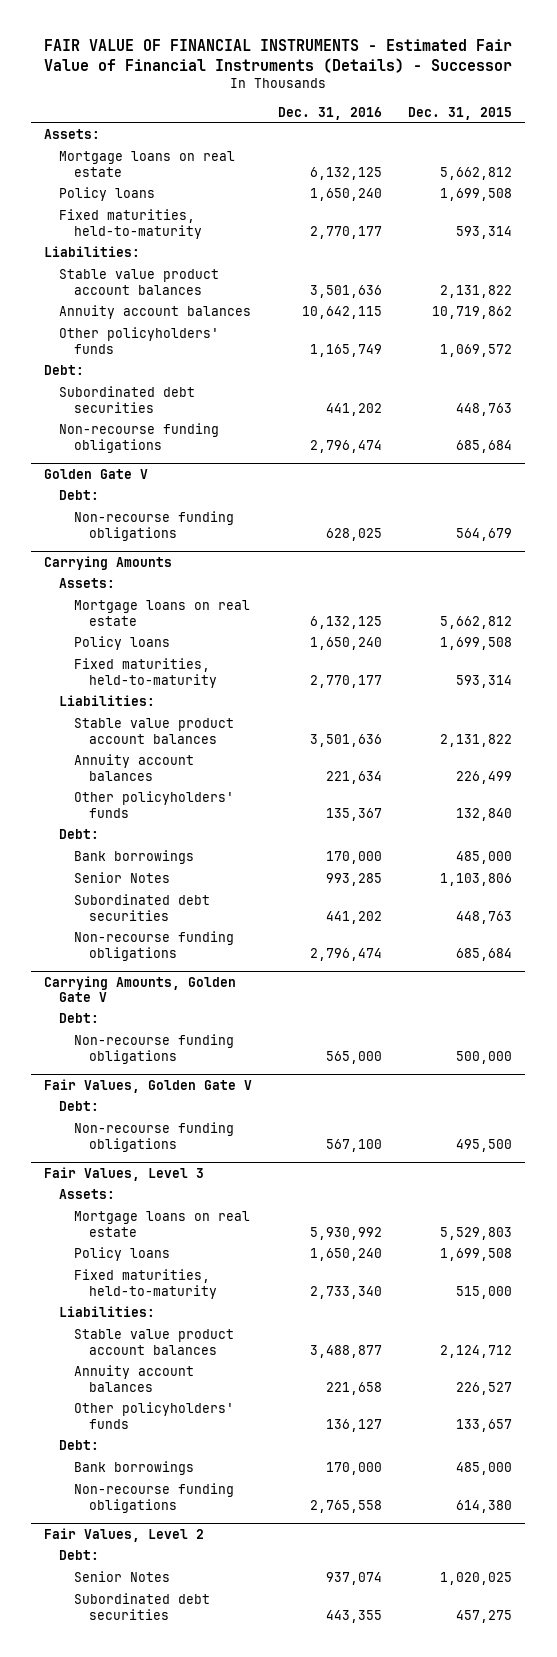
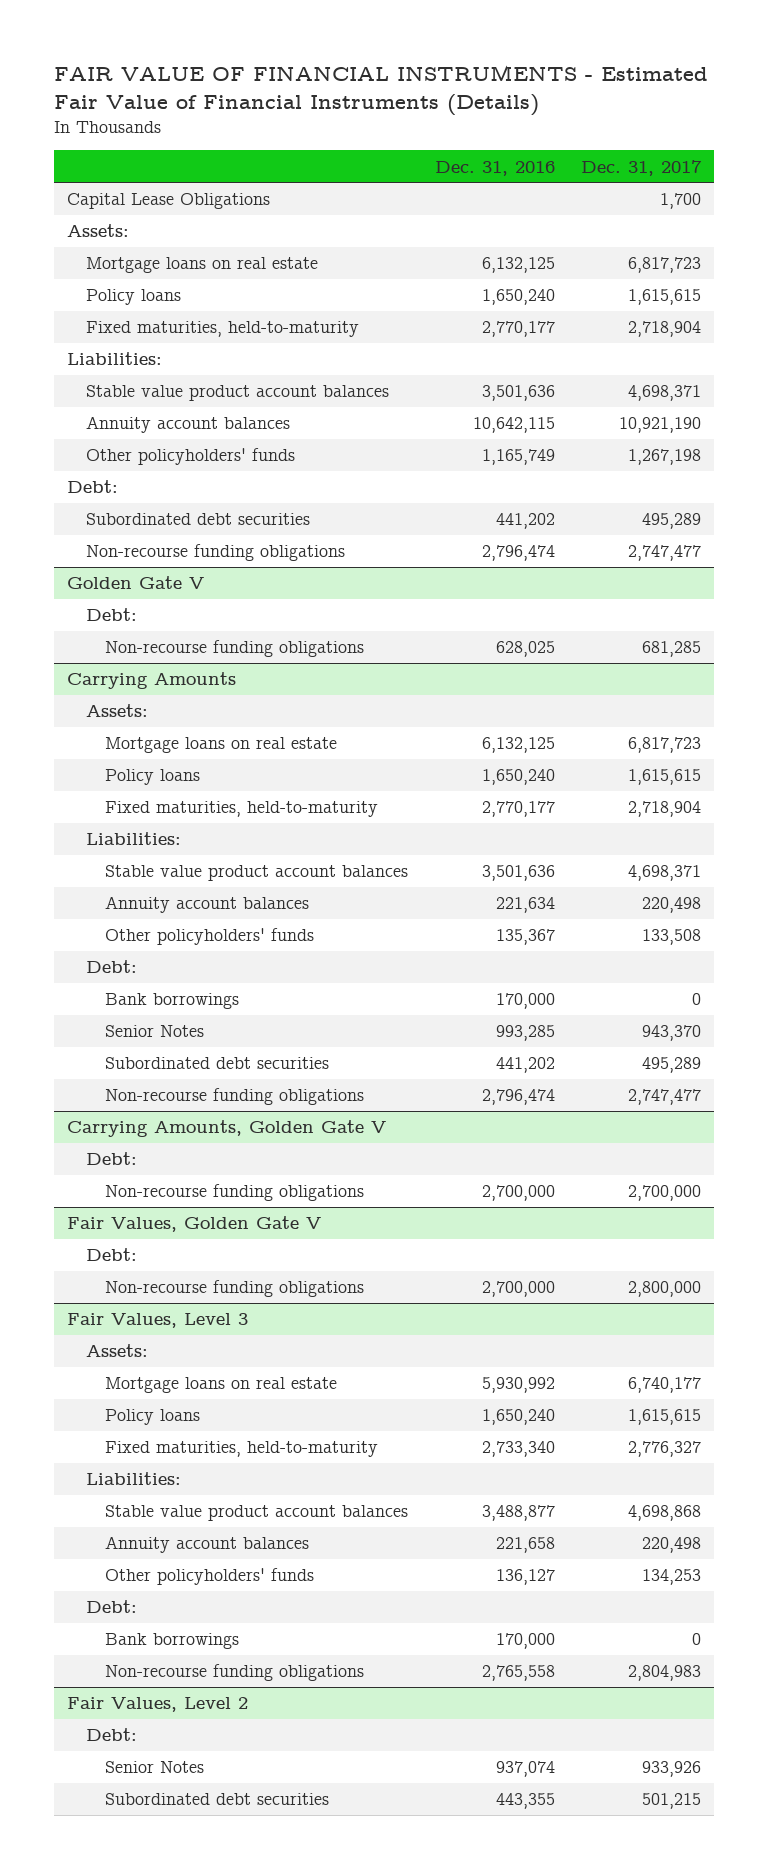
[44,39,513,74] FAIR VALUE OF FINANCIAL INSTRUMENTS - Estimated Fair Value of Financial Instruments (Details) - Successor -> [53,65,708,116] FAIR VALUE OF FINANCIAL INSTRUMENTS - Estimated Fair Value of Financial Instruments (Details)
[408,106,513,120] Dec. 31, 2015 -> none
none -> [580,159,702,176] Dec. 31, 2017
none -> [67,193,271,210] Capital Lease Obligations
[326,1050,383,1064] 565,000 -> [481,1185,555,1202] 2,700,000
[326,1138,383,1152] 567,100 -> [481,1281,555,1298] 2,700,000

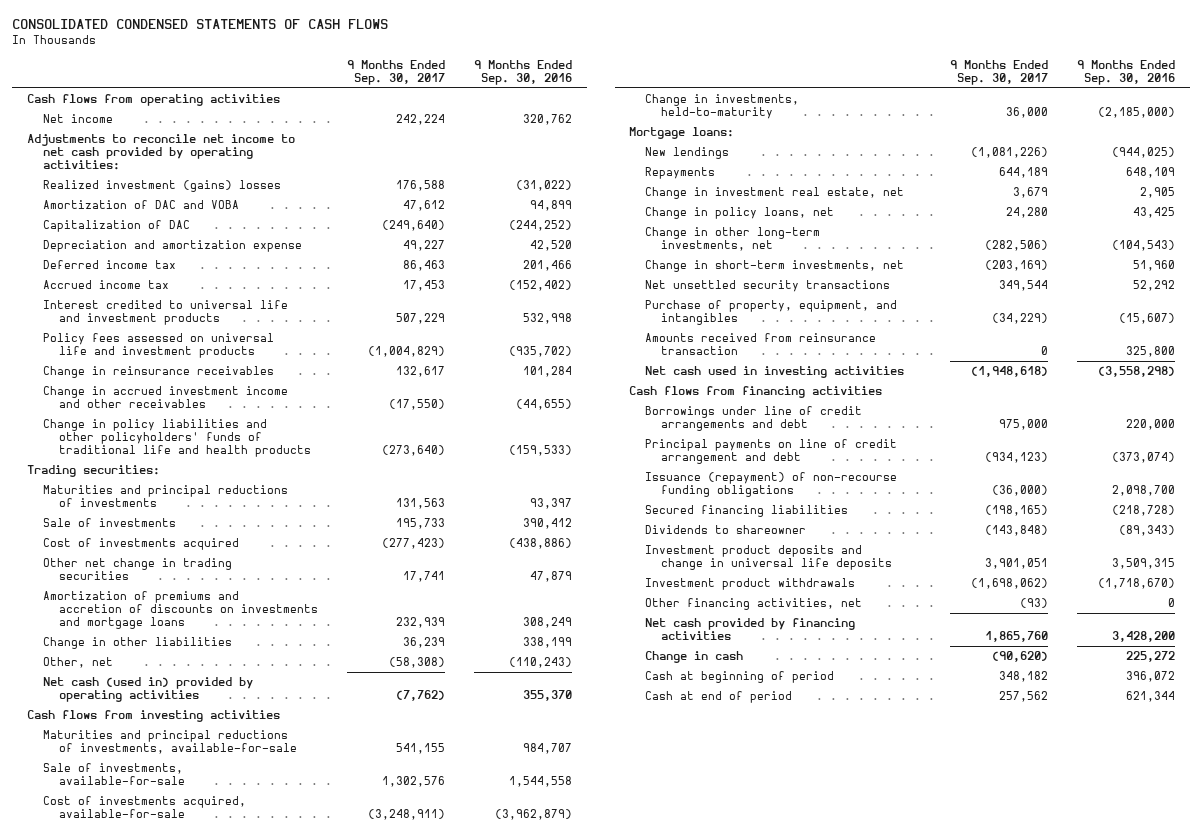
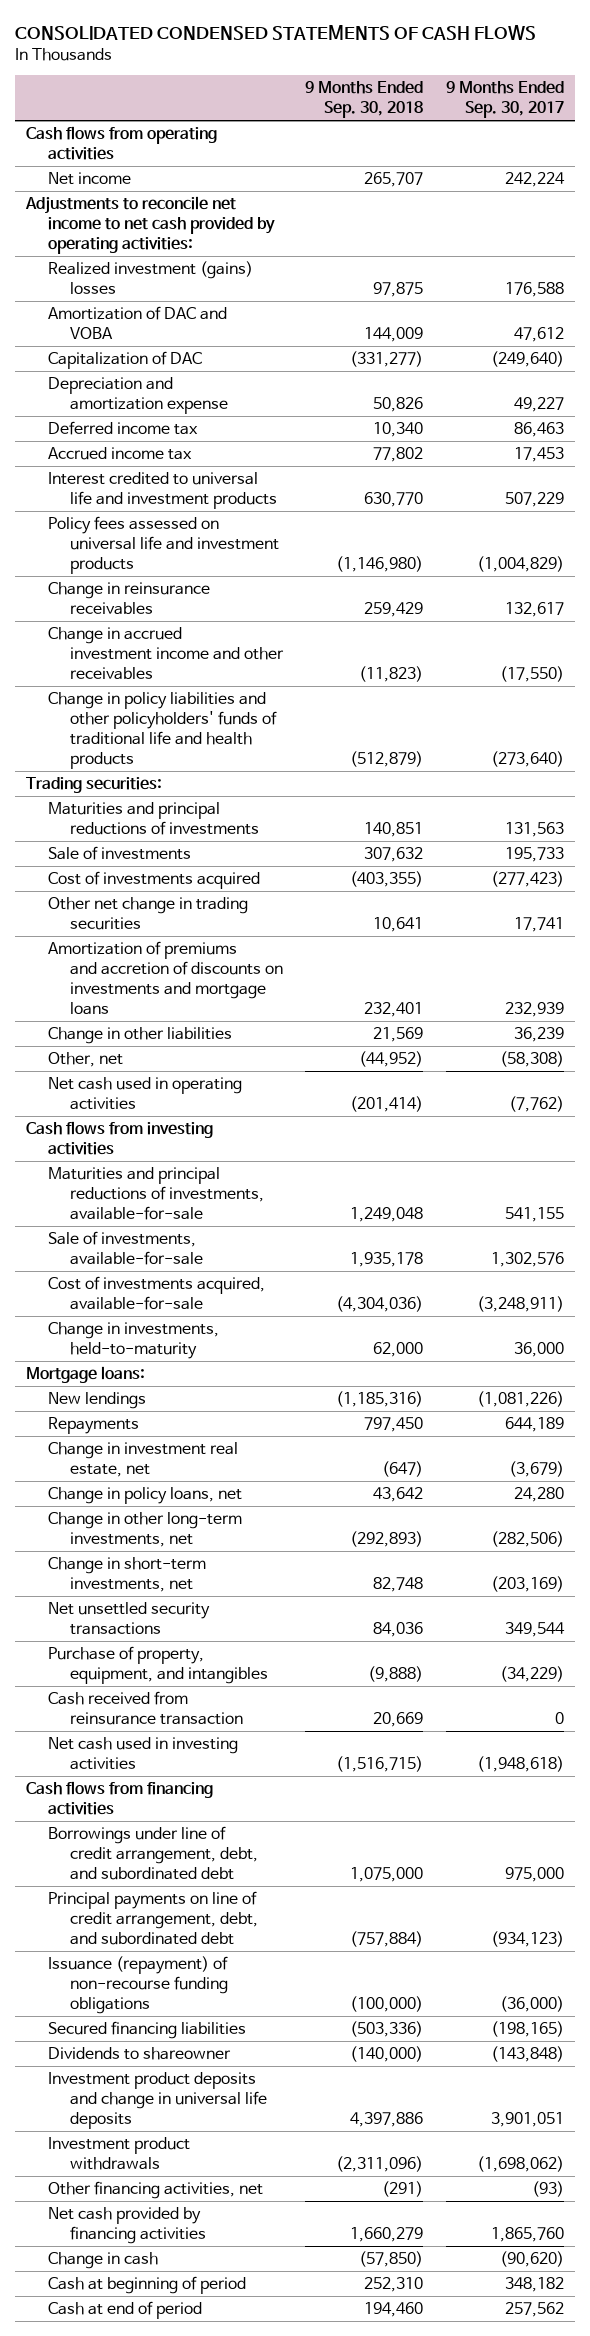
[474,59,573,85] 9 Months Ended Sep. 30, 2016 -> none
none -> [305,81,424,119] 9 Months Ended Sep. 30, 2018
[42,677,253,703] Net cash (used in) provided by operating activities -> [47,1076,242,1111] Net cash used in operating activities
[1012,187,1048,199] 3,679 -> [508,1461,564,1478] (3,679)
[645,333,877,356] Amounts received from reinsurance transaction -> [47,1690,243,1726] Cash received from reinsurance transaction
[645,406,863,432] Borrowings under line of credit arrangements and debt -> [47,1825,258,1881] Borrowings under line of credit arrangement, debt, and subordinated debt
[645,439,898,465] Principal payments on line of credit arrangement and debt -> [47,1890,258,1946] Principal payments on line of credit arrangement, debt, and subordinated debt

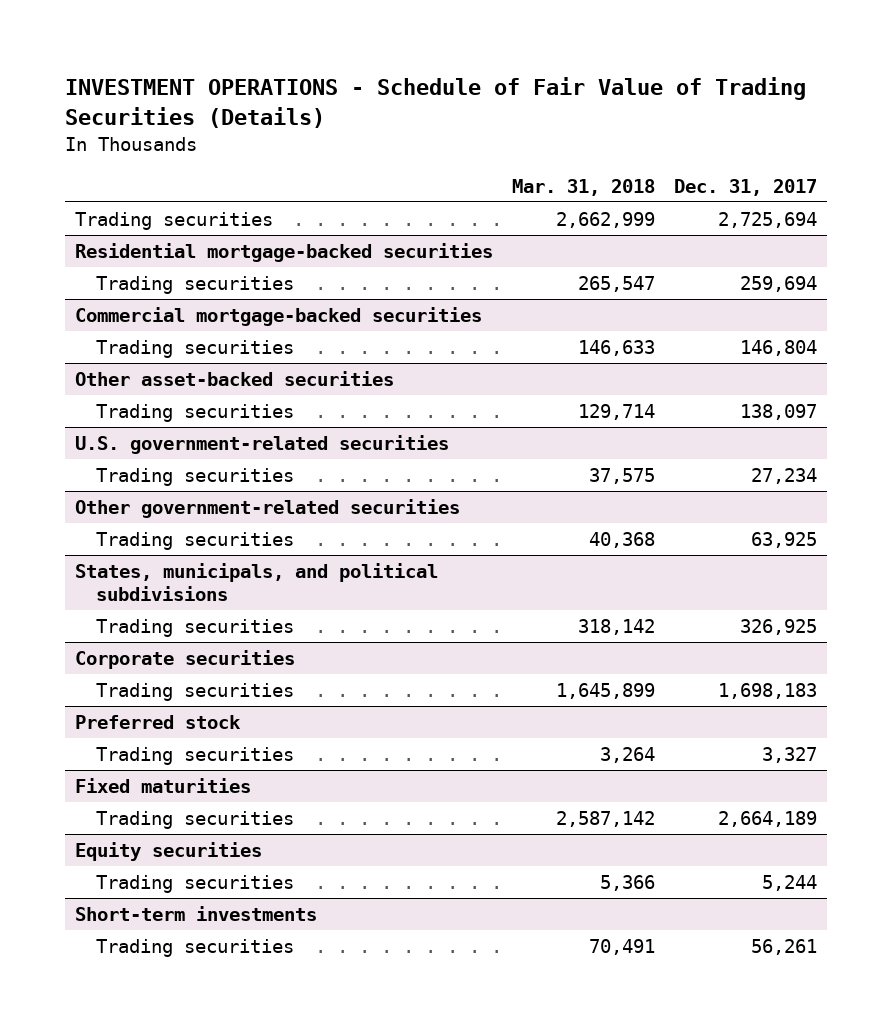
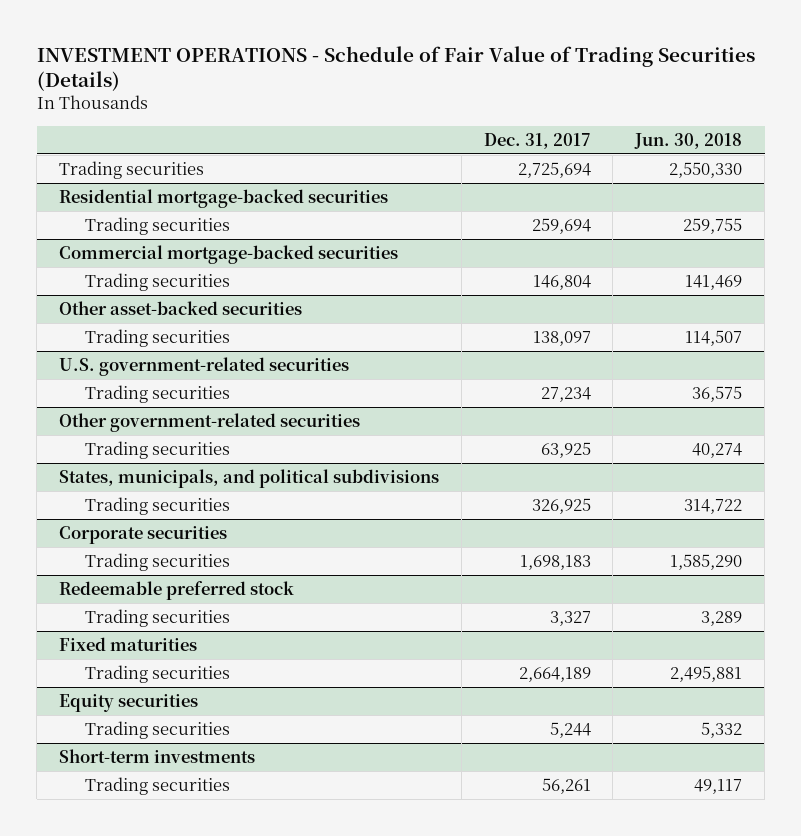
[512,178,656,196] Mar. 31, 2018 -> none
none -> [634,132,743,149] Jun. 30, 2018
[74,714,241,729] Preferred stock -> [58,581,294,601] Redeemable preferred stock

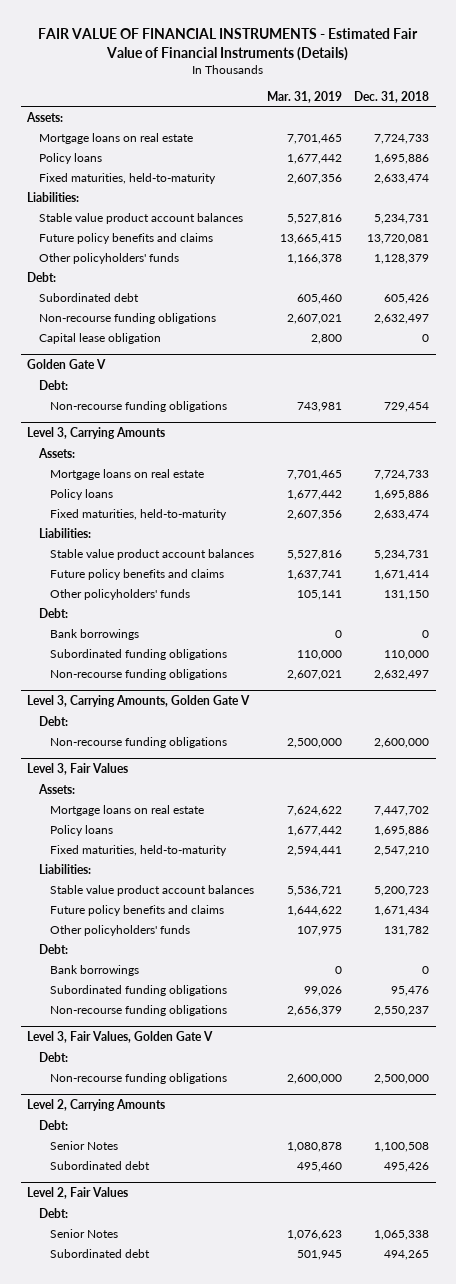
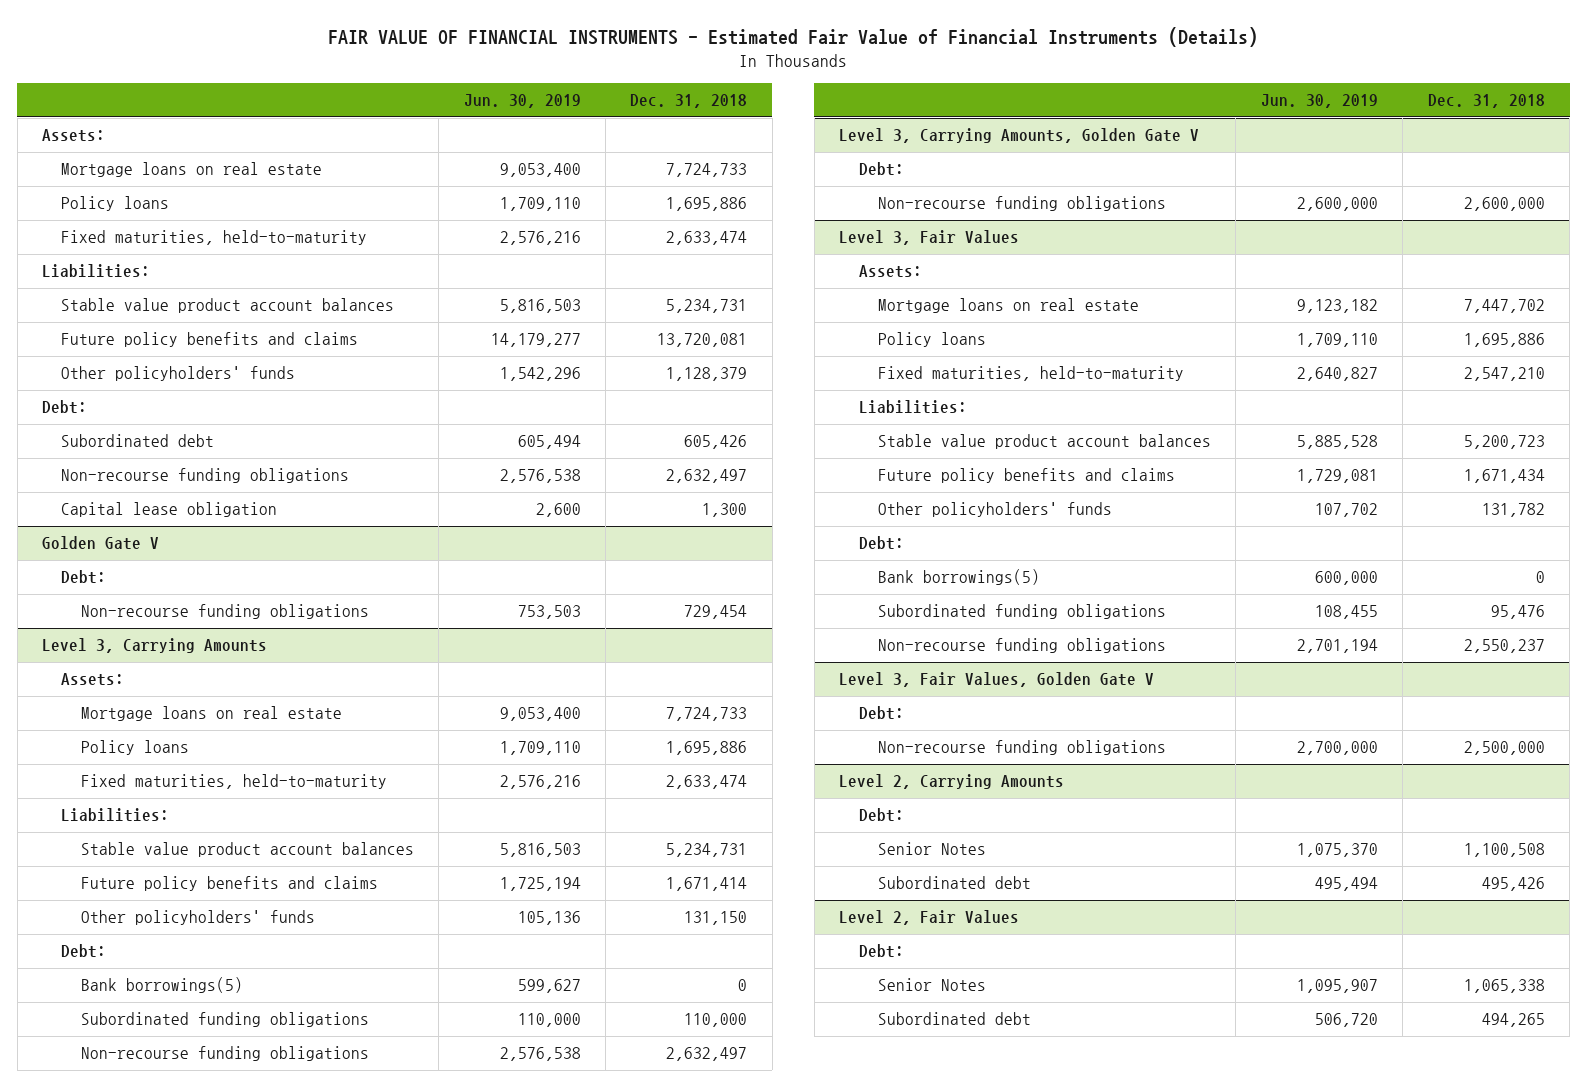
[266,90,342,103] Mar. 31, 2019 -> none
none -> [463,93,581,108] Jun. 30, 2019
[422,333,430,342] 0 -> [702,503,748,518] 1,300
[50,628,140,640] Bank borrowings -> [80,977,243,994] Bank borrowings(5)
[50,964,140,976] Bank borrowings -> [877,569,1040,586] Bank borrowings(5)

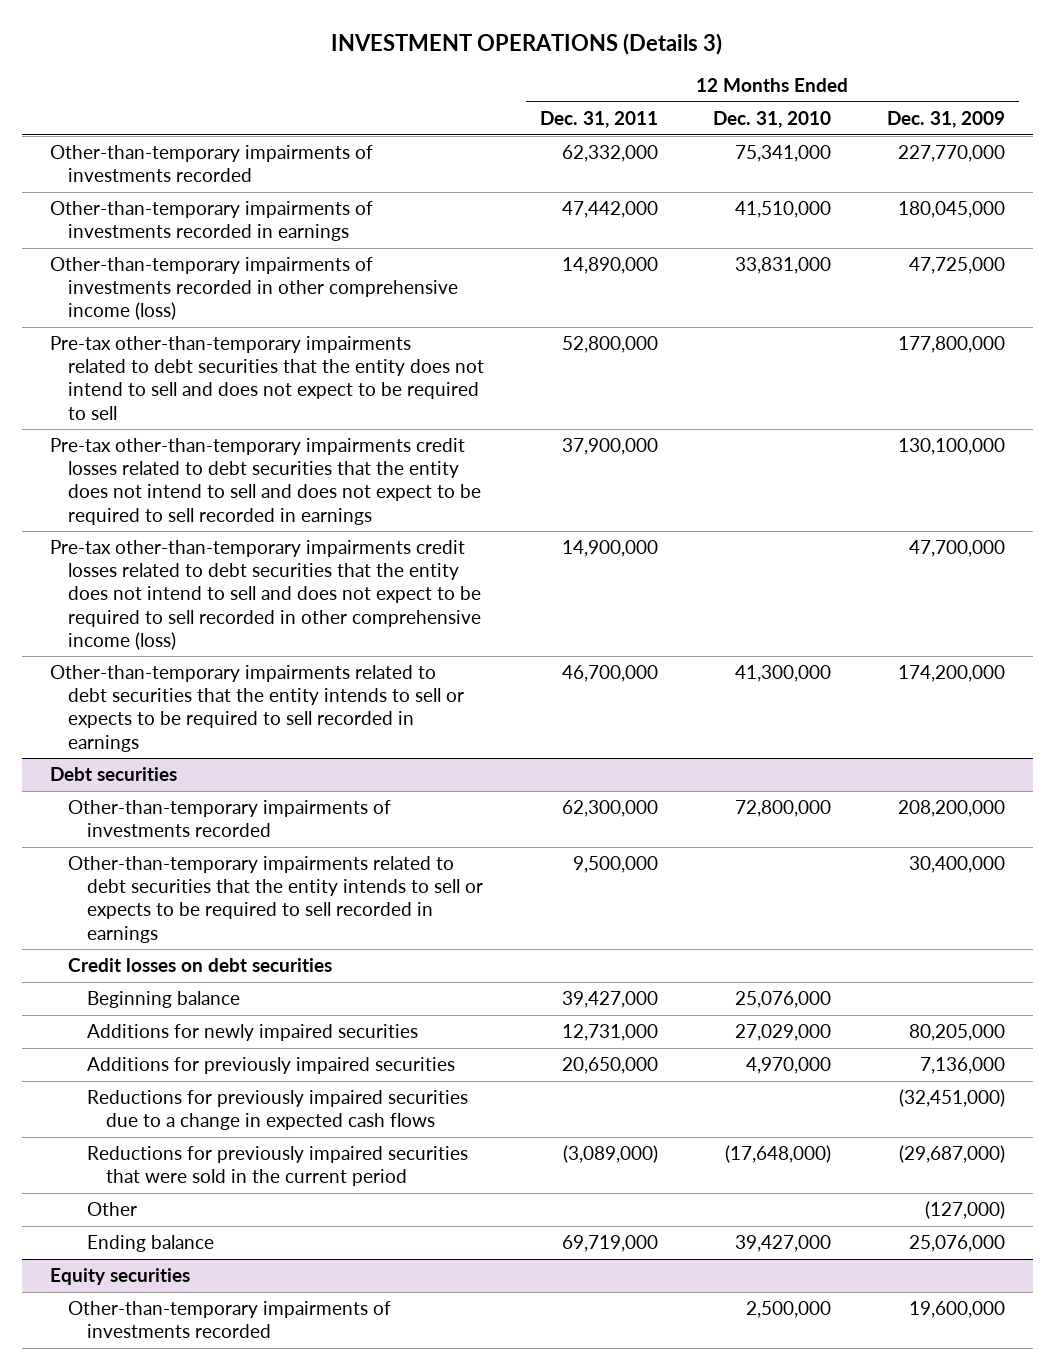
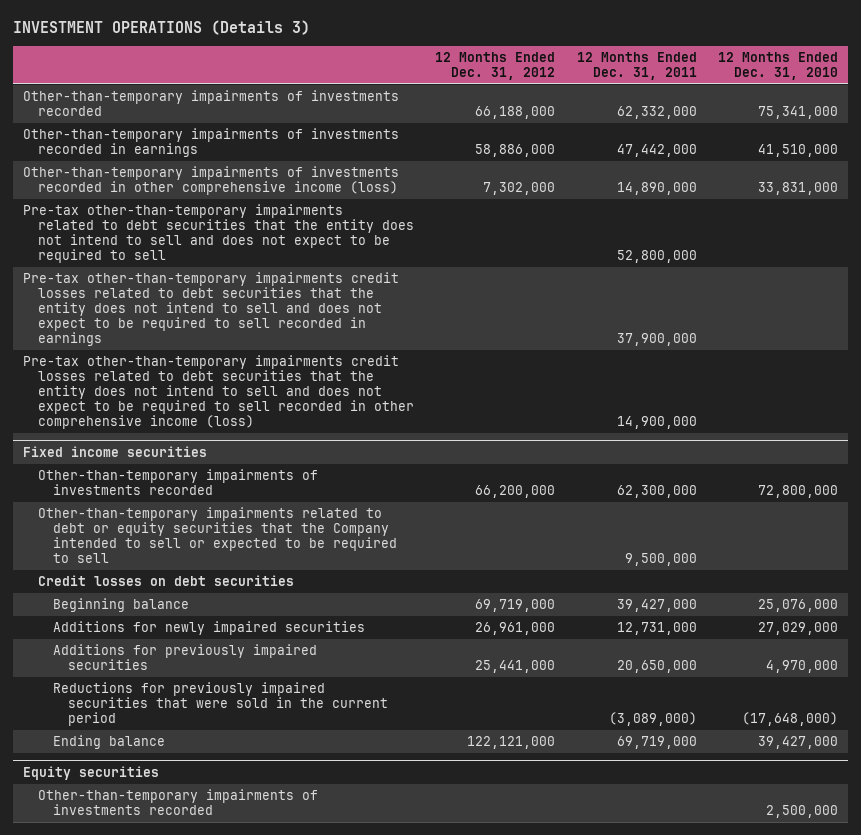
[887,111,1006,129] Dec. 31, 2009 -> none
none -> [435,52,556,80] 12 Months Ended Dec. 31, 2012
[49,665,465,752] Other-than-temporary impairments related to debt securities that the entity intends to sell or expects to be required to sell recorded in earnings -> none
[49,767,177,782] Debt securities -> none
none -> [23,445,208,457] Fixed income securities
[68,856,483,943] Other-than-temporary impairments related to debt securities that the entity intends to sell or expects to be required to sell recorded in earnings -> [38,507,398,564] Other-than-temporary impairments related to debt or equity securities that the Company intended to sell or expected to be required to sell
[86,1090,468,1131] Reductions for previously impaired securities due to a change in expected cash flows -> none
[86,1202,137,1217] Other -> none

